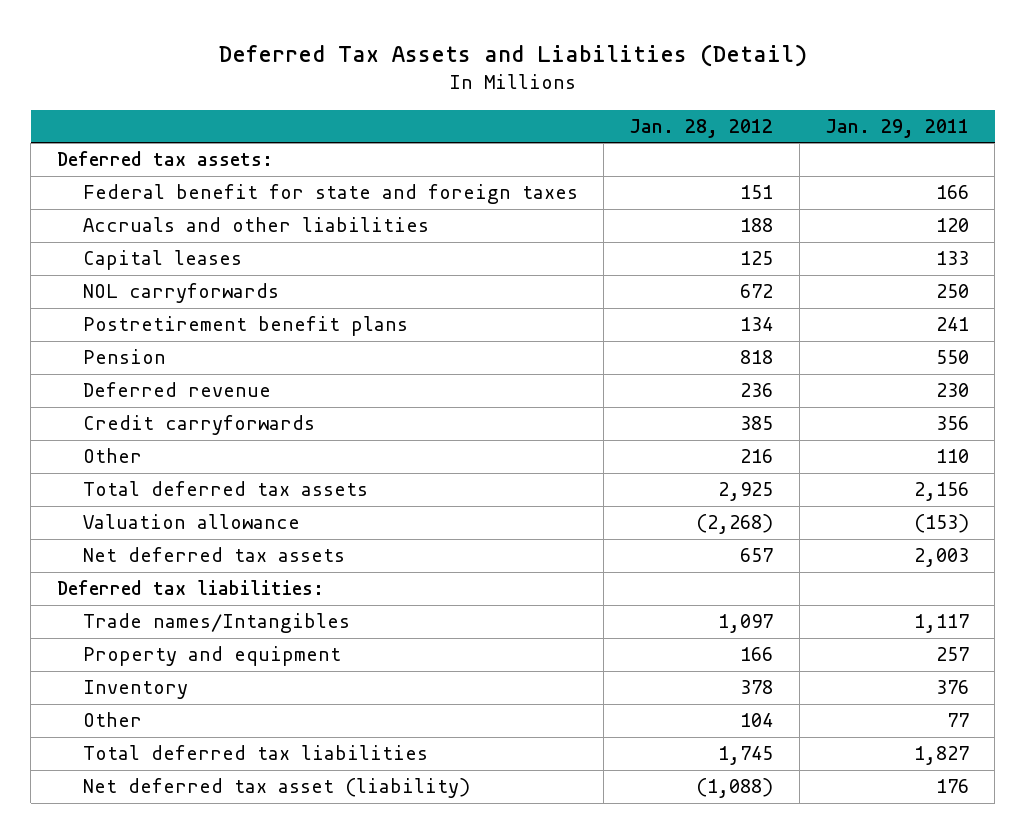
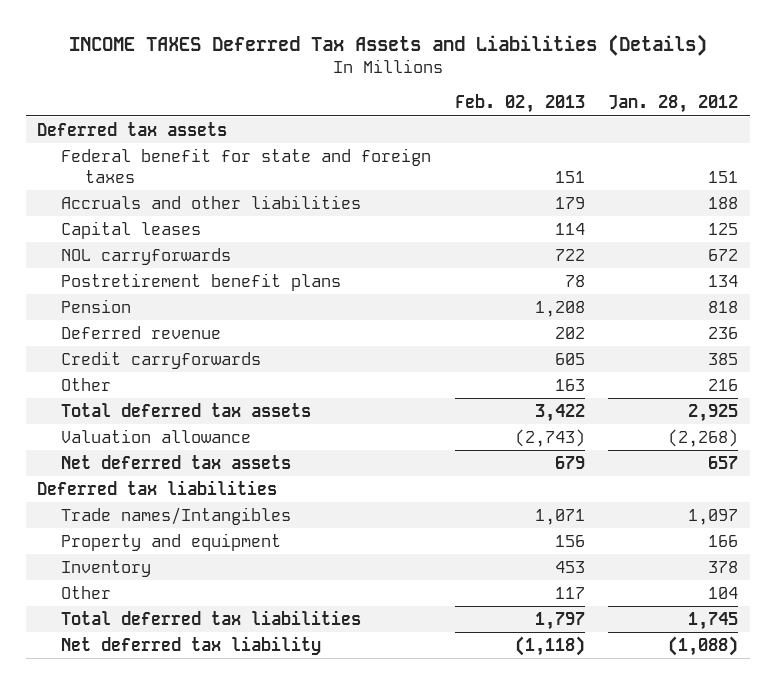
[218,44,807,68] Deferred Tax Assets and Liabilities (Detail) -> [68,34,707,57] INCOME TAXES Deferred Tax Assets and Liabilities (Details)
[824,118,969,138] Jan. 29, 2011 -> none
none -> [454,94,585,114] Feb. 02, 2013
[56,151,273,167] Deferred tax assets: -> [37,121,228,136] Deferred tax assets
[56,580,324,596] Deferred tax liabilities: -> [37,479,278,495] Deferred tax liabilities
[82,778,470,799] Net deferred tax asset (liability) -> [61,635,322,655] Net deferred tax liability

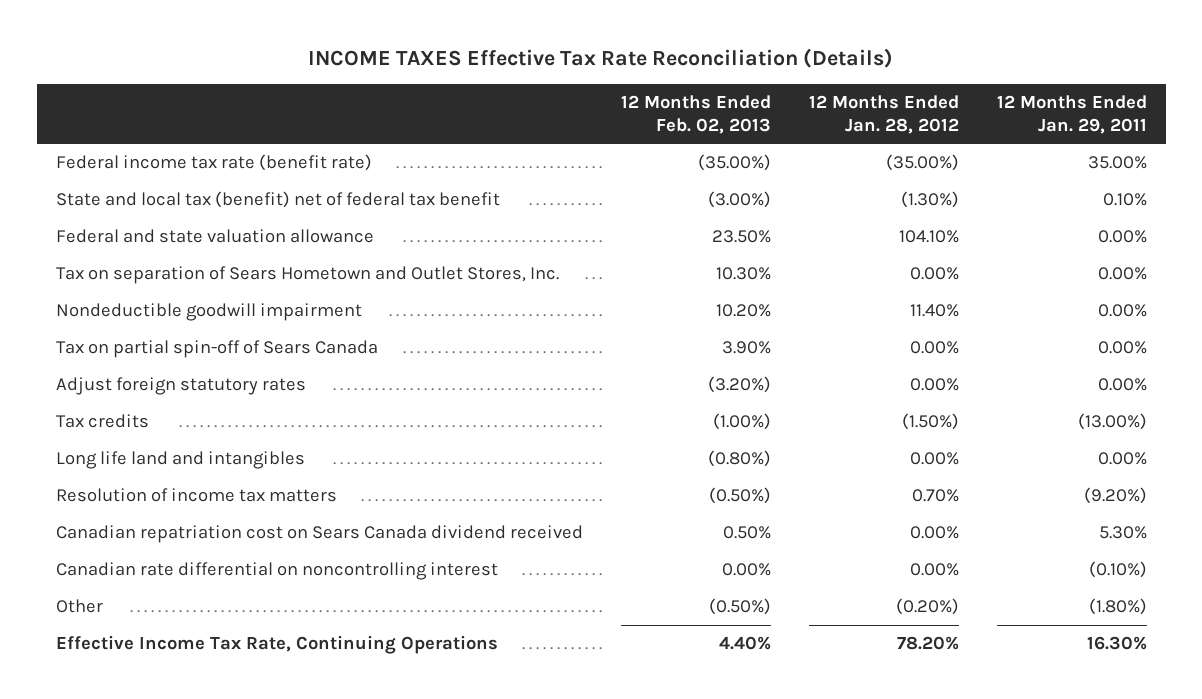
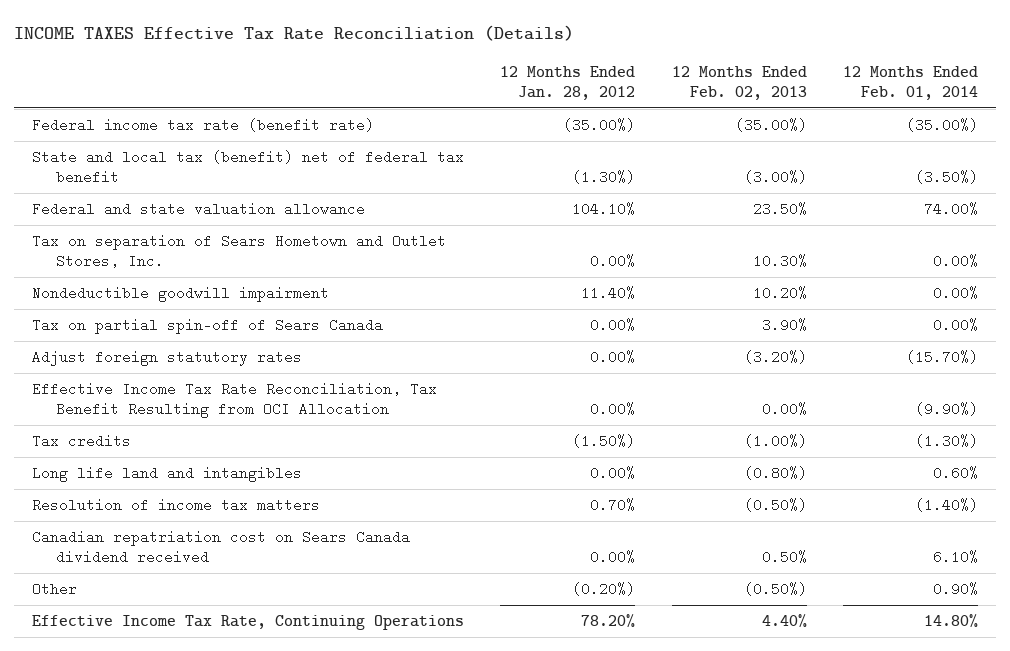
[996,95,1147,135] 12 Months Ended Jan. 29, 2011 -> none
none -> [843,65,979,101] 12 Months Ended Feb. 01, 2014
none -> [32,381,438,419] Effective Income Tax Rate Reconciliation, Tax Benefit Resulting from OCI Allocation
[55,562,498,581] Canadian rate differential on noncontrolling interest -> none

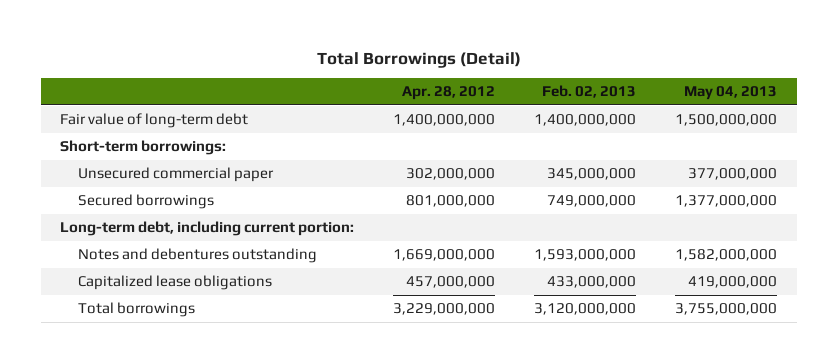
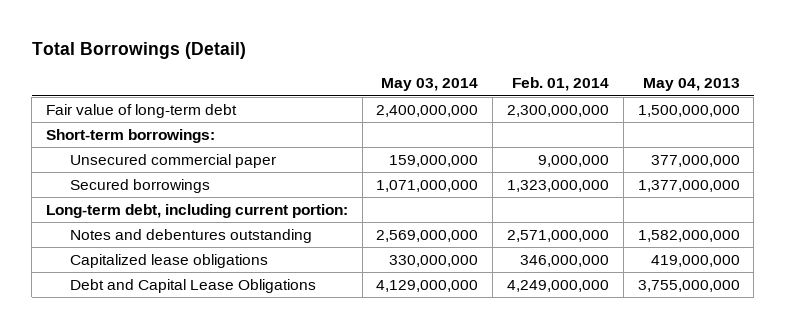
[402,86,496,101] Apr. 28, 2012 -> none
[542,85,637,99] Feb. 02, 2013 -> none
none -> [381,78,479,92] May 03, 2014
none -> [512,77,610,92] Feb. 01, 2014
[77,302,195,318] Total borrowings -> [70,278,317,293] Debt and Capital Lease Obligations

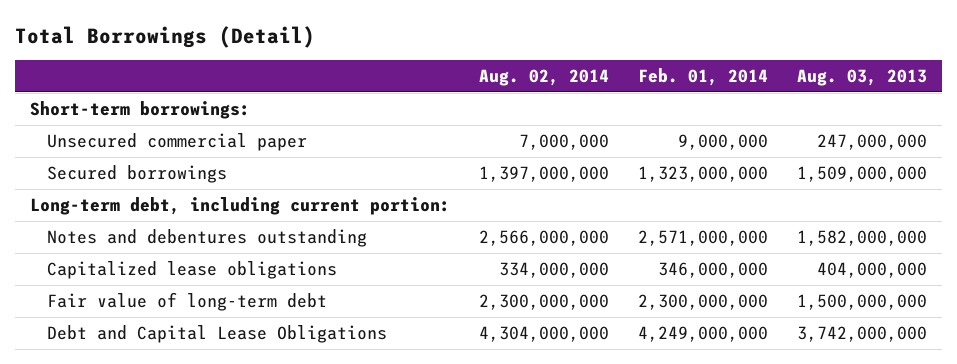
[381,78,479,92] May 03, 2014 -> none
[642,78,740,92] May 04, 2013 -> none
none -> [478,69,609,87] Aug. 02, 2014
none -> [797,69,928,87] Aug. 03, 2013
[45,103,237,118] Fair value of long-term debt -> [46,292,327,312] Fair value of long-term debt

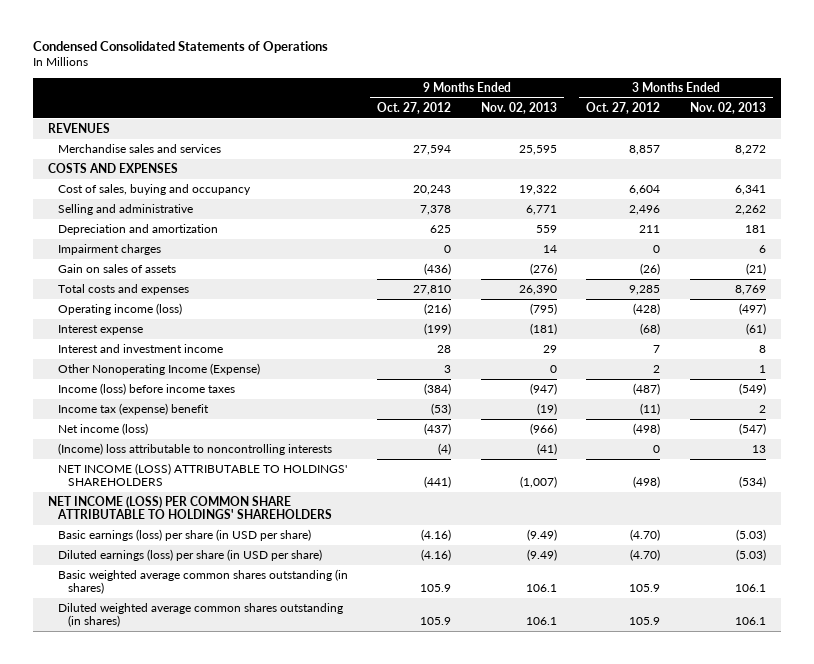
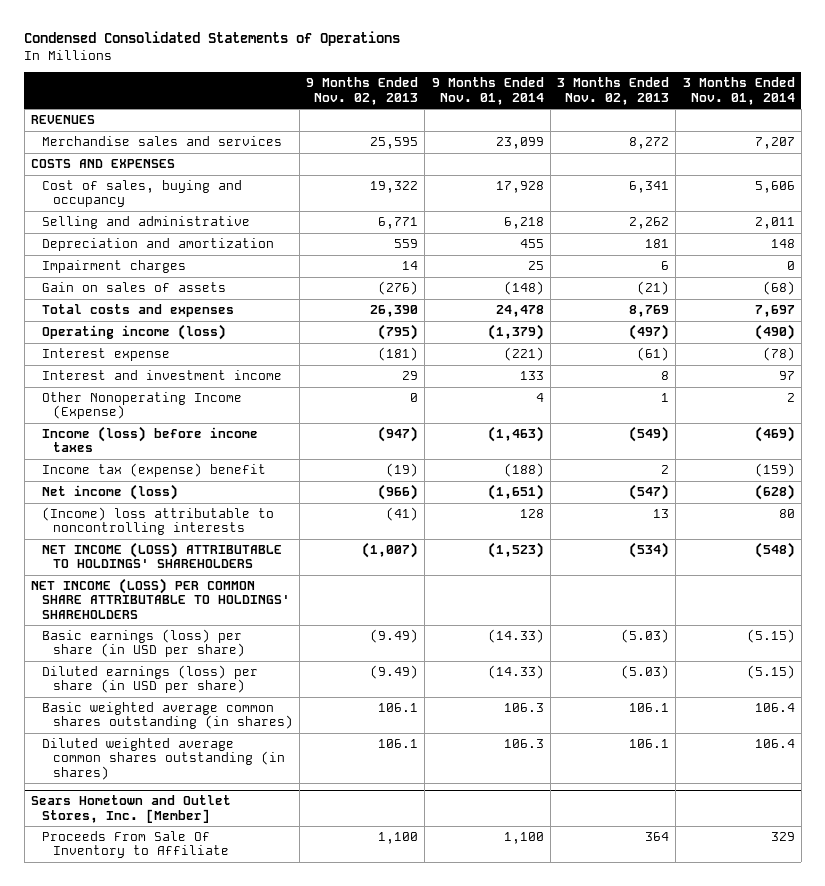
[377,101,452,114] Oct. 27, 2012 -> none
[586,101,661,114] Oct. 27, 2012 -> none
none -> [431,77,544,105] 9 Months Ended Nov. 01, 2014
none -> [682,77,795,105] 3 Months Ended Nov. 01, 2014
none -> [30,795,231,823] Sears Hometown and Outlet Stores, Inc. [Member]
none -> [41,831,229,859] Proceeds From Sale Of Inventory to Affiliate

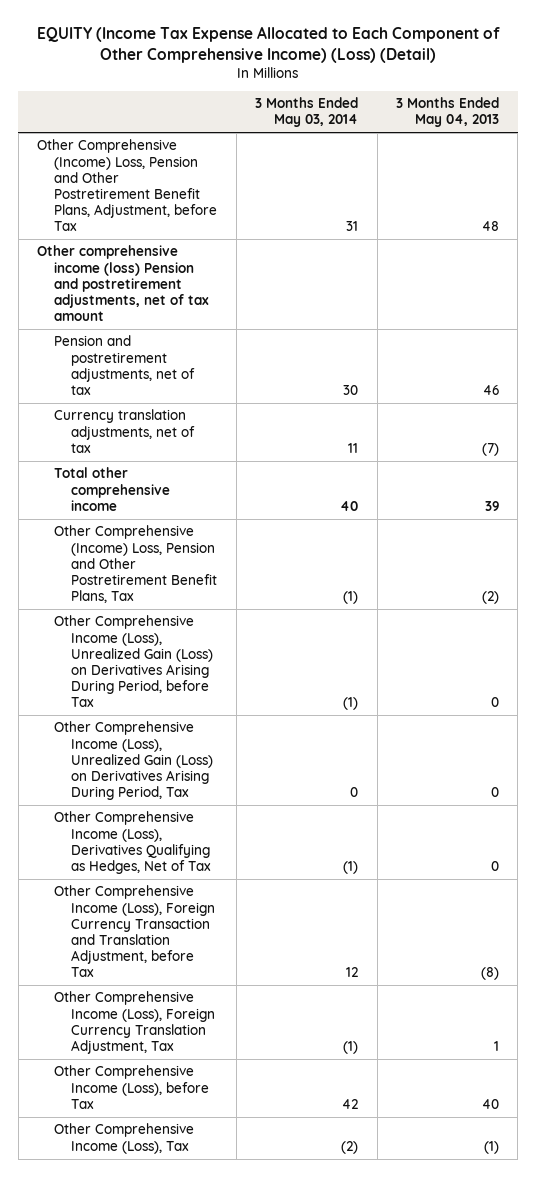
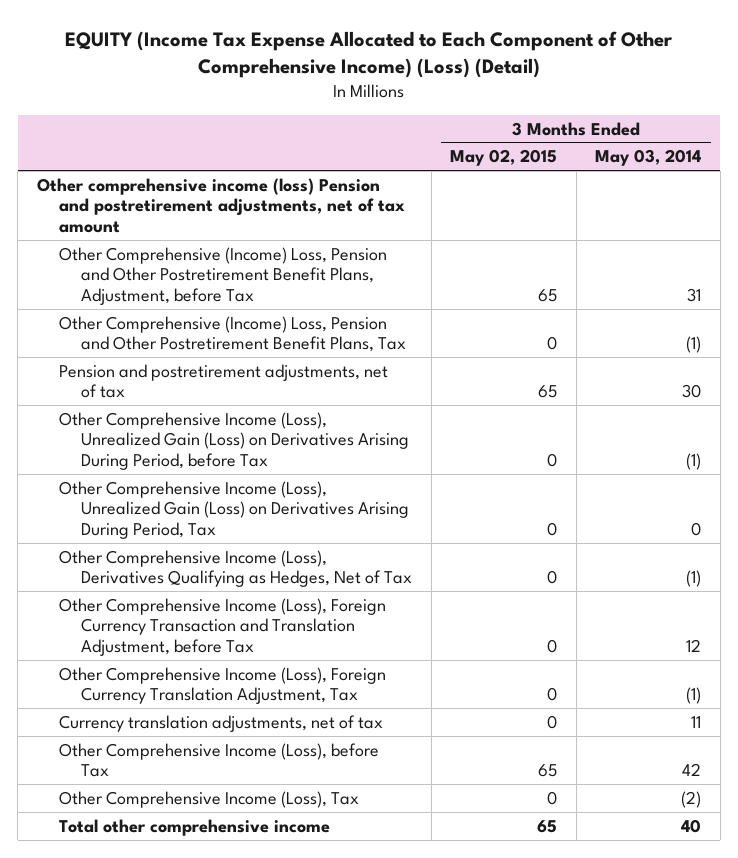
[396,97,500,128] 3 Months Ended May 04, 2013 -> none
none -> [450,149,558,167] May 02, 2015
[37,139,218,231] Other Comprehensive (Income) Loss, Pension and Other Postretirement Benefit Plans, Adjustment, before Tax -> [59,246,388,305] Other Comprehensive (Income) Loss, Pension and Other Postretirement Benefit Plans, Adjustment, before Tax
[54,335,196,395] Pension and postretirement adjustments, net of tax -> [59,363,389,399] Pension and postretirement adjustments, net of tax
[54,409,196,453] Currency translation adjustments, net of tax -> [59,714,384,732] Currency translation adjustments, net of tax
[54,467,171,511] Total other comprehensive income -> [59,818,331,836] Total other comprehensive income

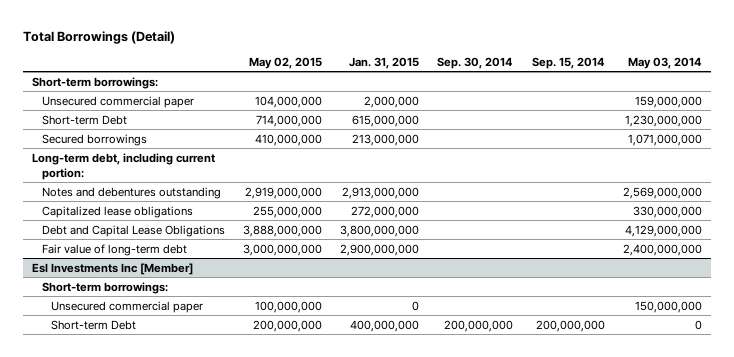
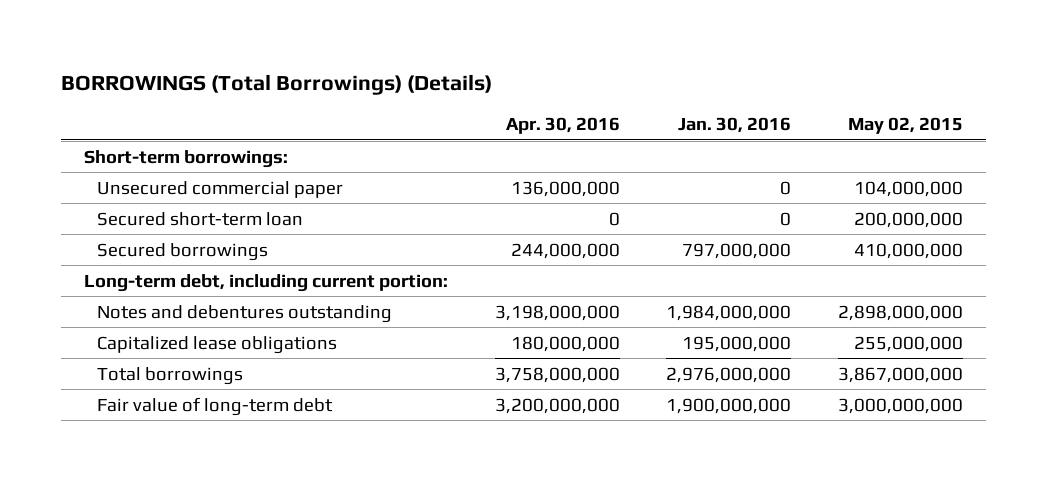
[22,30,175,44] Total Borrowings (Detail) -> [60,73,492,95] BORROWINGS (Total Borrowings) (Details)
[349,56,420,69] Jan. 31, 2015 -> none
[437,56,514,69] Sep. 30, 2014 -> none
[531,56,605,69] Sep. 15, 2014 -> none
[627,56,702,69] May 03, 2014 -> none
none -> [505,117,620,135] Apr. 30, 2016
none -> [678,117,792,134] Jan. 30, 2016
[41,114,127,125] Short-term Debt -> none
none -> [97,211,304,226] Secured short-term loan
[244,186,322,199] 2,919,000,000 -> [837,304,963,321] 2,898,000,000
[41,224,225,237] Debt and Capital Lease Obligations -> none
none -> [97,366,244,385] Total borrowings
[31,262,193,275] Esl Investments Inc [Member] -> none
[41,281,168,294] Short-term borrowings: -> none
[51,300,204,313] Unsecured commercial paper -> none
[51,319,137,330] Short-term Debt -> none

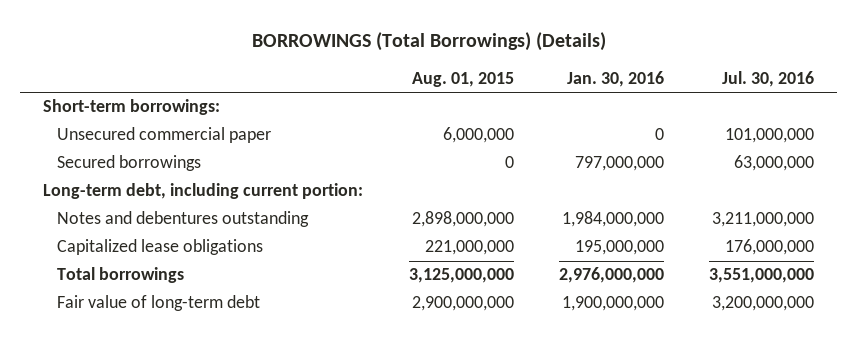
[505,117,620,135] Apr. 30, 2016 -> none
[847,117,963,135] May 02, 2015 -> none
none -> [411,71,514,87] Aug. 01, 2015
none -> [722,70,815,87] Jul. 30, 2016
[97,211,304,226] Secured short-term loan -> none

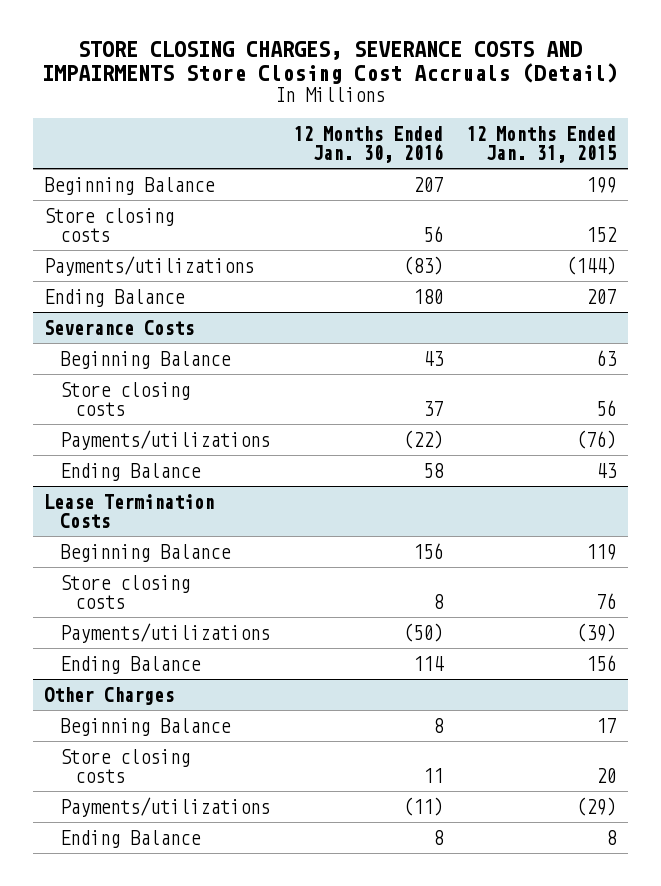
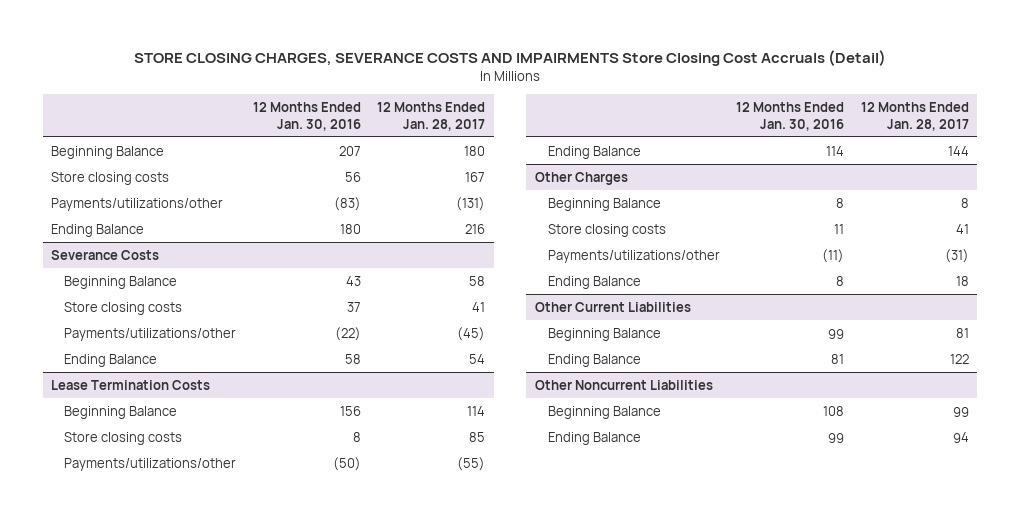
[466,125,617,163] 12 Months Ended Jan. 31, 2015 -> none
none -> [377,101,486,131] 12 Months Ended Jan. 28, 2017
[44,255,255,276] Payments/utilizations -> [51,197,224,211] Payments/utilizations/other
[59,429,270,450] Payments/utilizations -> [64,327,237,341] Payments/utilizations/other
[59,622,270,643] Payments/utilizations -> [64,457,237,471] Payments/utilizations/other
[59,796,270,817] Payments/utilizations -> [547,249,720,263] Payments/utilizations/other
none -> [534,301,691,312] Other Current Liabilities
none -> [547,327,661,341] Beginning Balance
none -> [547,353,641,367] Ending Balance
none -> [534,379,713,390] Other Noncurrent Liabilities
none -> [547,405,661,419] Beginning Balance
none -> [547,431,641,445] Ending Balance

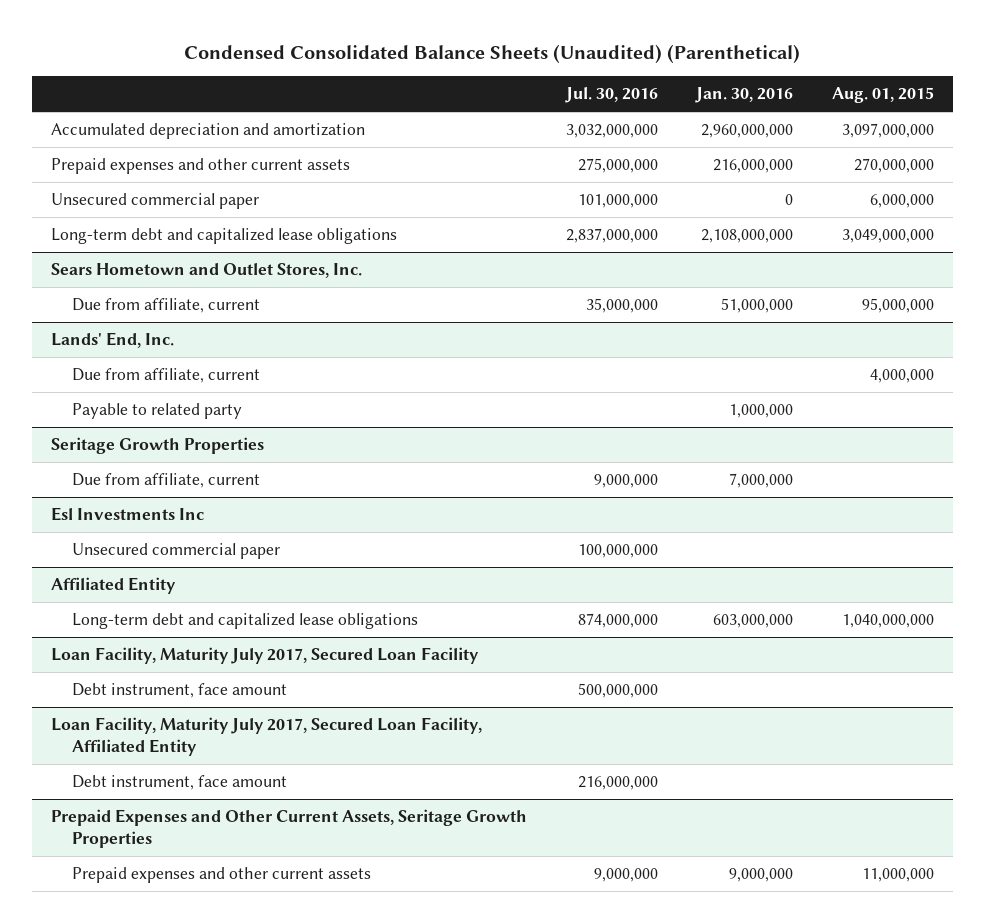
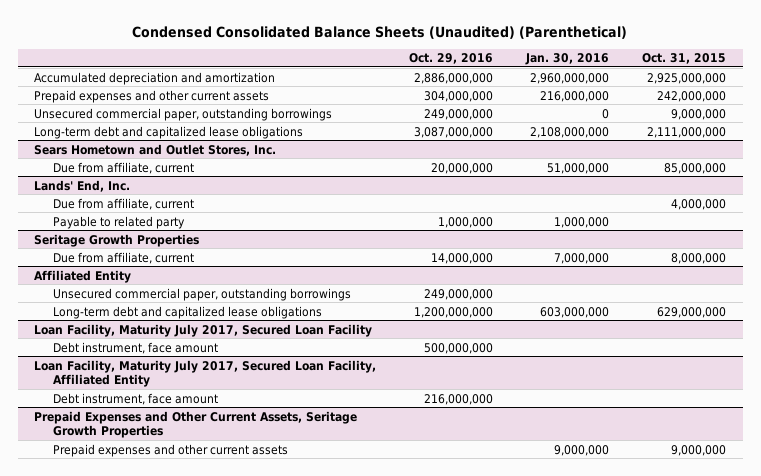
[564,87,658,104] Jul. 30, 2016 -> none
[831,87,934,104] Aug. 01, 2015 -> none
none -> [409,53,494,65] Oct. 29, 2016
none -> [642,53,727,65] Oct. 31, 2015
[50,193,259,210] Unsecured commercial paper -> [34,107,333,121] Unsecured commercial paper, outstanding borrowings
[50,507,204,522] Esl Investments Inc -> none
[72,543,281,560] Unsecured commercial paper -> none
none -> [52,287,351,301] Unsecured commercial paper, outstanding borrowings

